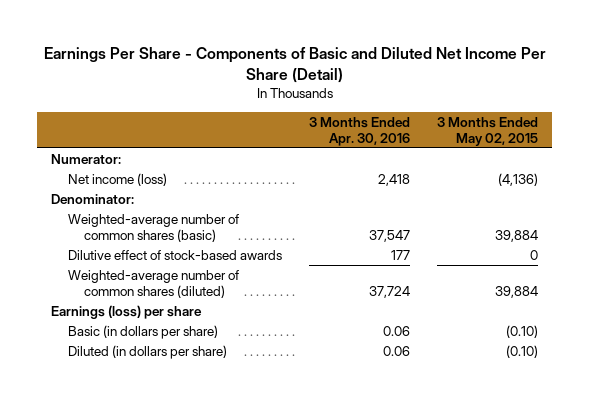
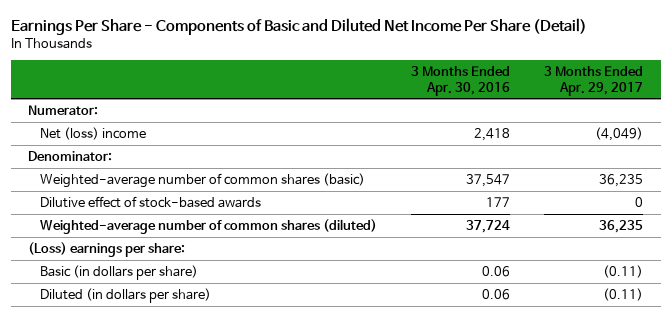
[437,116,539,146] 3 Months Ended May 02, 2015 -> none
none -> [544,66,644,96] 3 Months Ended Apr. 29, 2017
[67,172,167,186] Net income (loss) -> [39,126,146,140] Net (loss) income
[50,304,202,319] Earnings (loss) per share -> [28,241,186,257] (Loss) earnings per share:

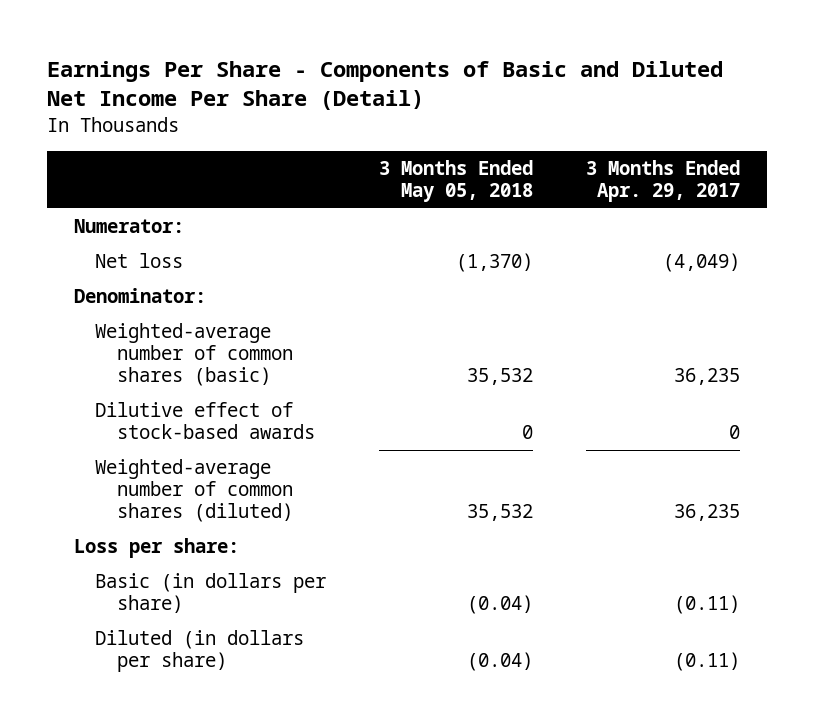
[411,66,511,96] 3 Months Ended Apr. 30, 2016 -> none
none -> [379,160,534,203] 3 Months Ended May 05, 2018
[39,126,146,140] Net (loss) income -> [95,253,184,269] Net loss
[28,241,186,257] (Loss) earnings per share: -> [73,538,239,559] Loss per share:

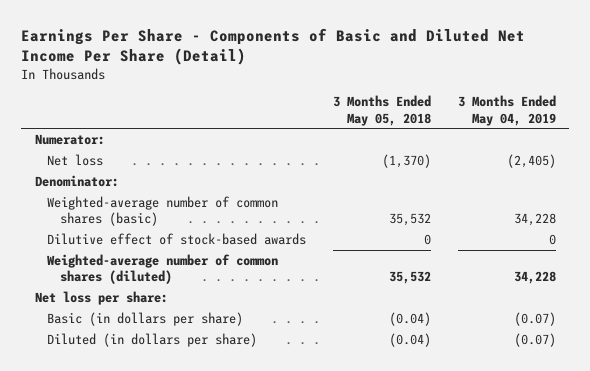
[586,160,741,203] 3 Months Ended Apr. 29, 2017 -> none
none -> [457,95,556,126] 3 Months Ended May 04, 2019
[73,538,239,559] Loss per share: -> [34,290,168,305] Net loss per share:

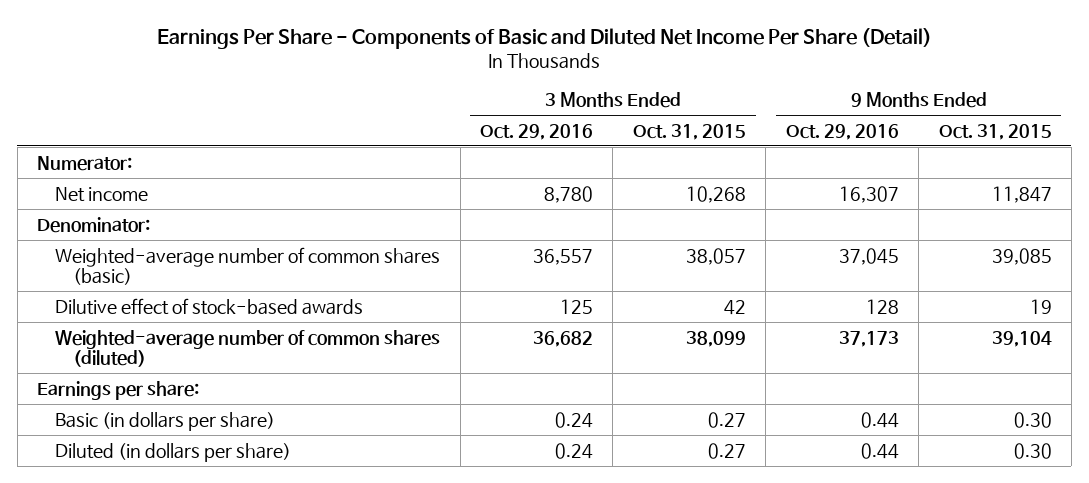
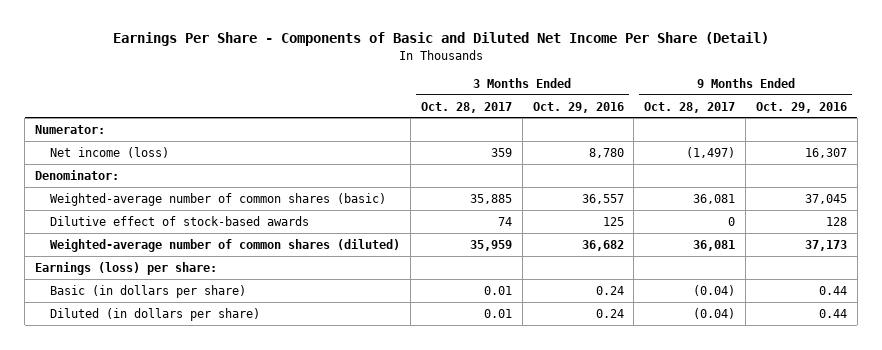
[632,123,746,140] Oct. 31, 2015 -> none
[938,123,1052,140] Oct. 31, 2015 -> none
none -> [420,101,512,113] Oct. 28, 2017
none -> [644,101,736,113] Oct. 28, 2017
[55,186,149,202] Net income -> [50,146,170,158] Net income (loss)
[37,380,200,400] Earnings per share: -> [34,261,217,275] Earnings (loss) per share:

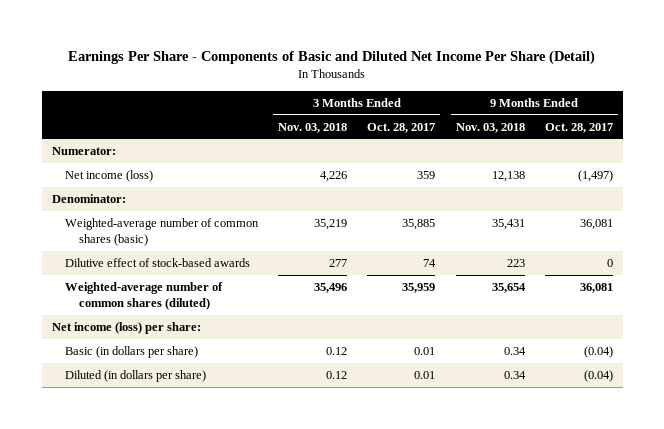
[532,101,624,113] Oct. 29, 2016 -> none
[755,101,847,113] Oct. 29, 2016 -> none
none -> [278,122,348,133] Nov. 03, 2018
none -> [455,122,525,133] Nov. 03, 2018
[34,261,217,275] Earnings (loss) per share: -> [51,322,201,335] Net income (loss) per share:

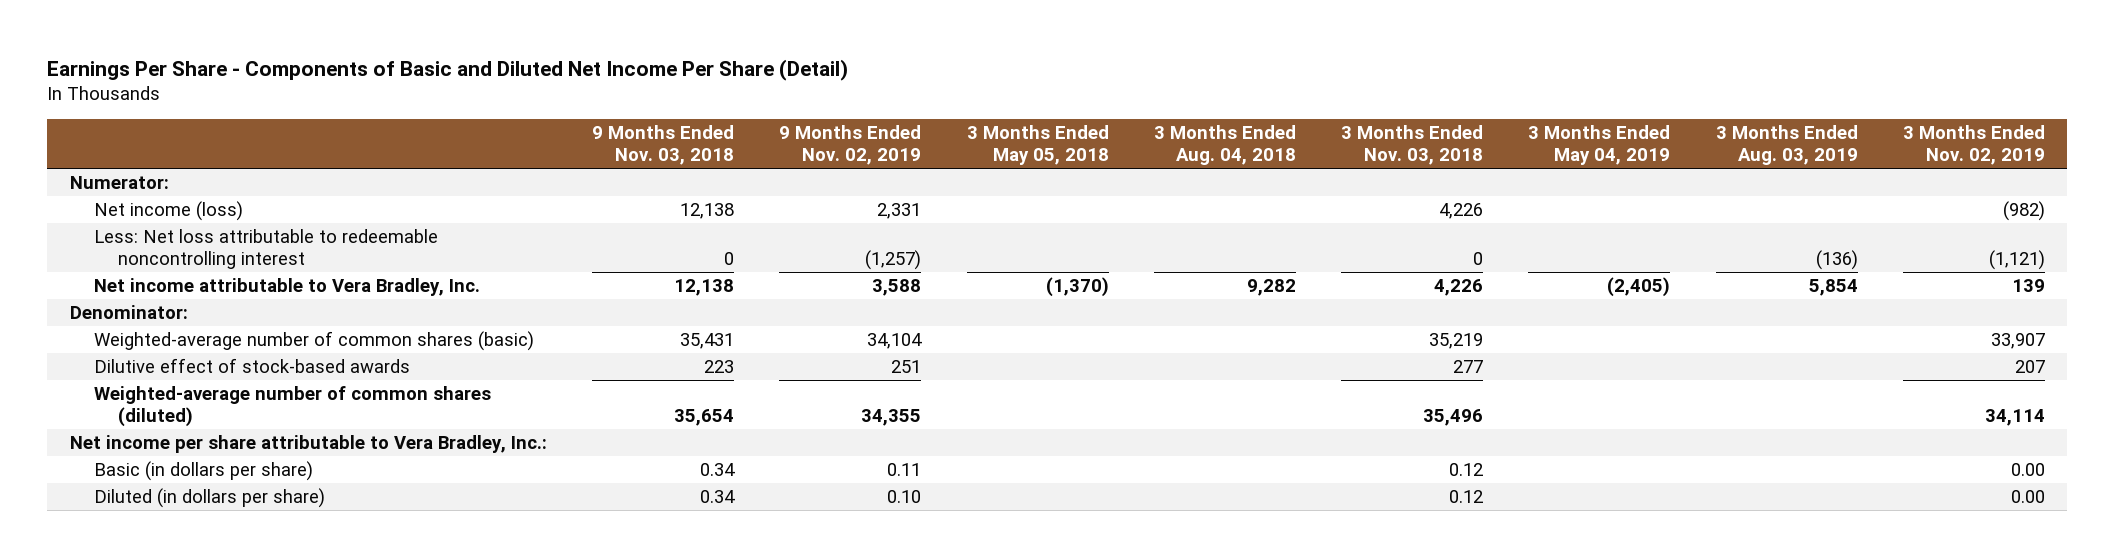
[367,122,436,133] Oct. 28, 2017 -> none
[544,122,613,133] Oct. 28, 2017 -> none
none -> [779,124,922,165] 9 Months Ended Nov. 02, 2019
none -> [966,124,1109,165] 3 Months Ended May 05, 2018
none -> [1153,124,1296,165] 3 Months Ended Aug. 04, 2018
none -> [1528,124,1671,165] 3 Months Ended May 04, 2019
none -> [1715,124,1858,165] 3 Months Ended Aug. 03, 2019
none -> [1902,124,2045,165] 3 Months Ended Nov. 02, 2019
none -> [93,229,438,270] Less: Net loss attributable to redeemable noncontrolling interest
none -> [93,278,480,297] Net income attributable to Vera Bradley, Inc.
[51,322,201,335] Net income (loss) per share: -> [69,435,547,454] Net income per share attributable to Vera Bradley, Inc.:

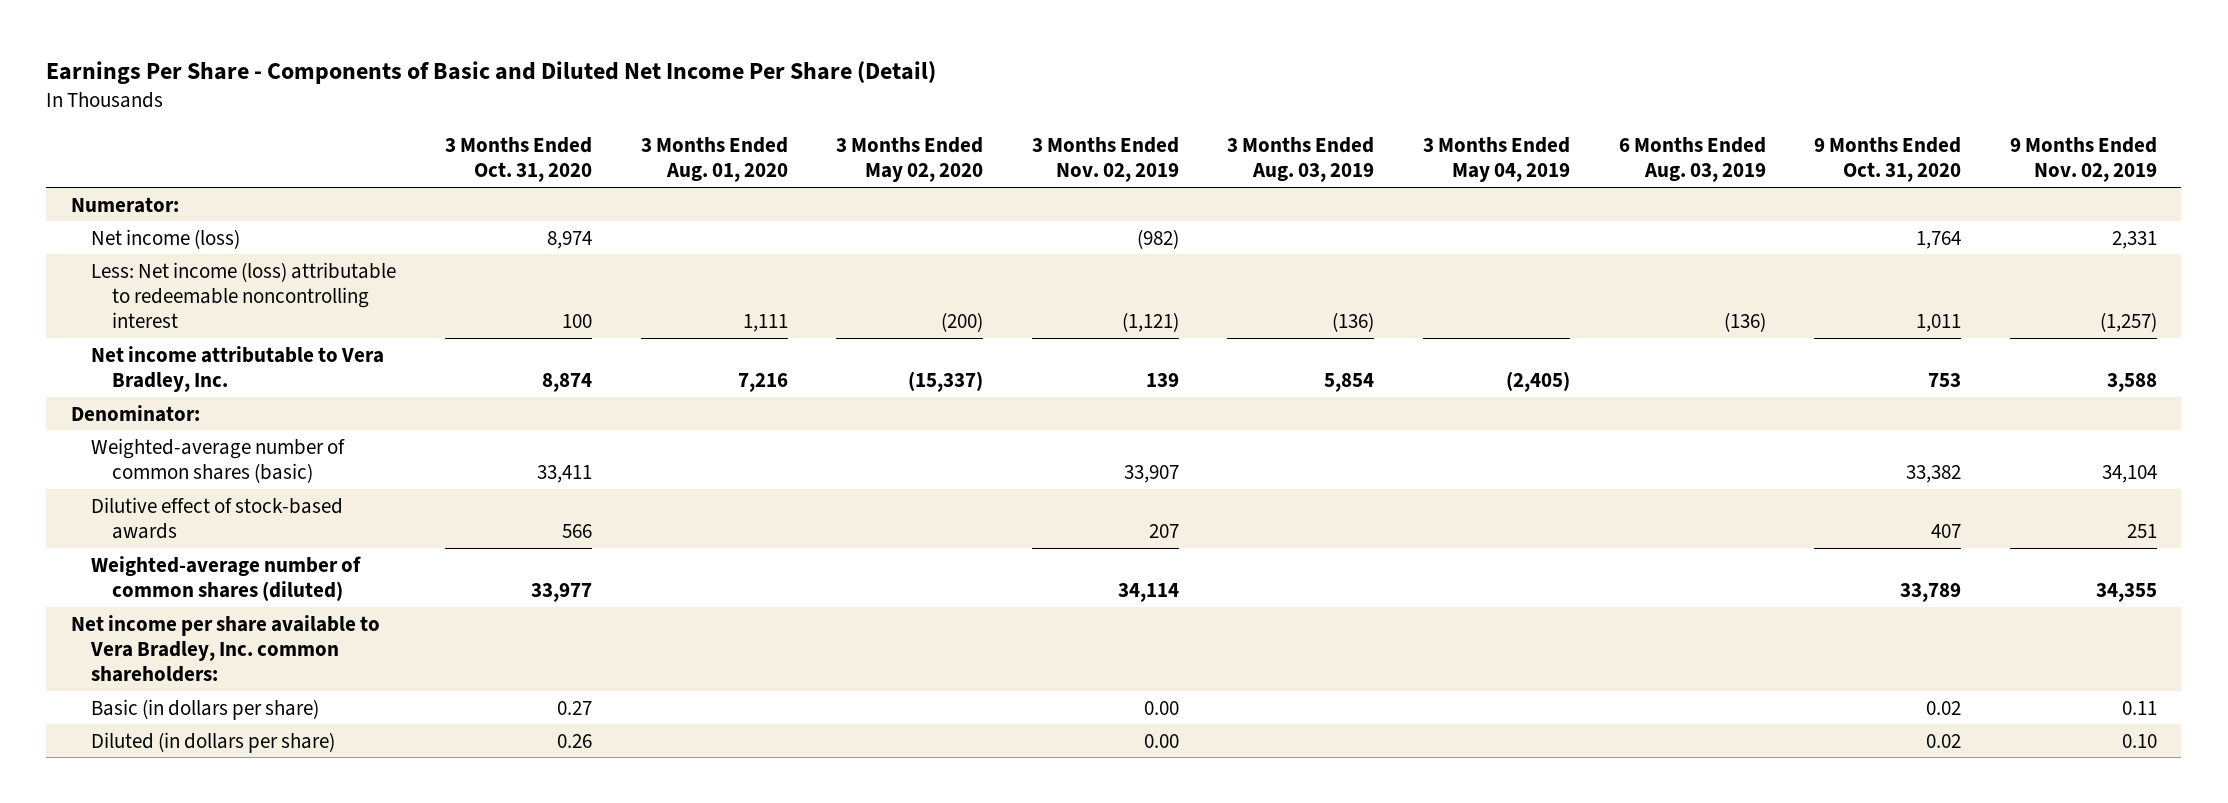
[592,124,735,165] 9 Months Ended Nov. 03, 2018 -> none
[966,124,1109,165] 3 Months Ended May 05, 2018 -> none
[1153,124,1296,165] 3 Months Ended Aug. 04, 2018 -> none
[1341,124,1484,165] 3 Months Ended Nov. 03, 2018 -> none
none -> [444,137,592,183] 3 Months Ended Oct. 31, 2020
none -> [640,137,788,183] 3 Months Ended Aug. 01, 2020
none -> [836,137,984,183] 3 Months Ended May 02, 2020
none -> [1618,137,1766,183] 6 Months Ended Aug. 03, 2019
none -> [1814,137,1962,183] 9 Months Ended Oct. 31, 2020
[93,229,438,270] Less: Net loss attributable to redeemable noncontrolling interest -> [91,261,397,329] Less: Net income (loss) attributable to redeemable noncontrolling interest
[69,435,547,454] Net income per share attributable to Vera Bradley, Inc.: -> [70,614,380,683] Net income per share available to Vera Bradley, Inc. common shareholders:

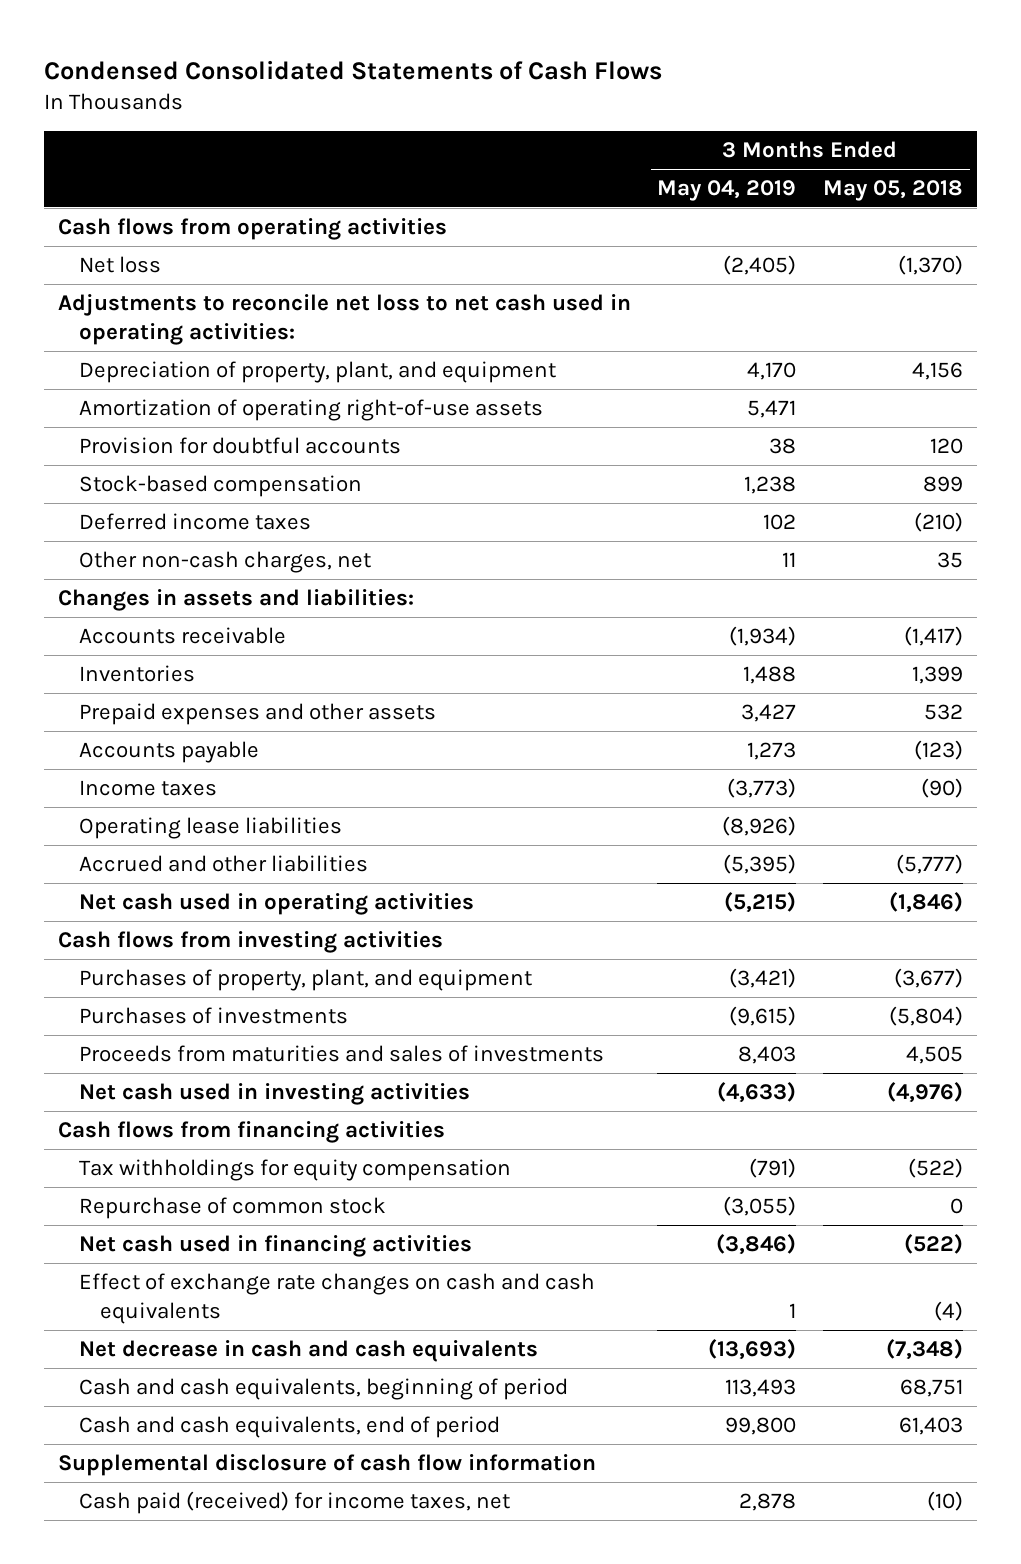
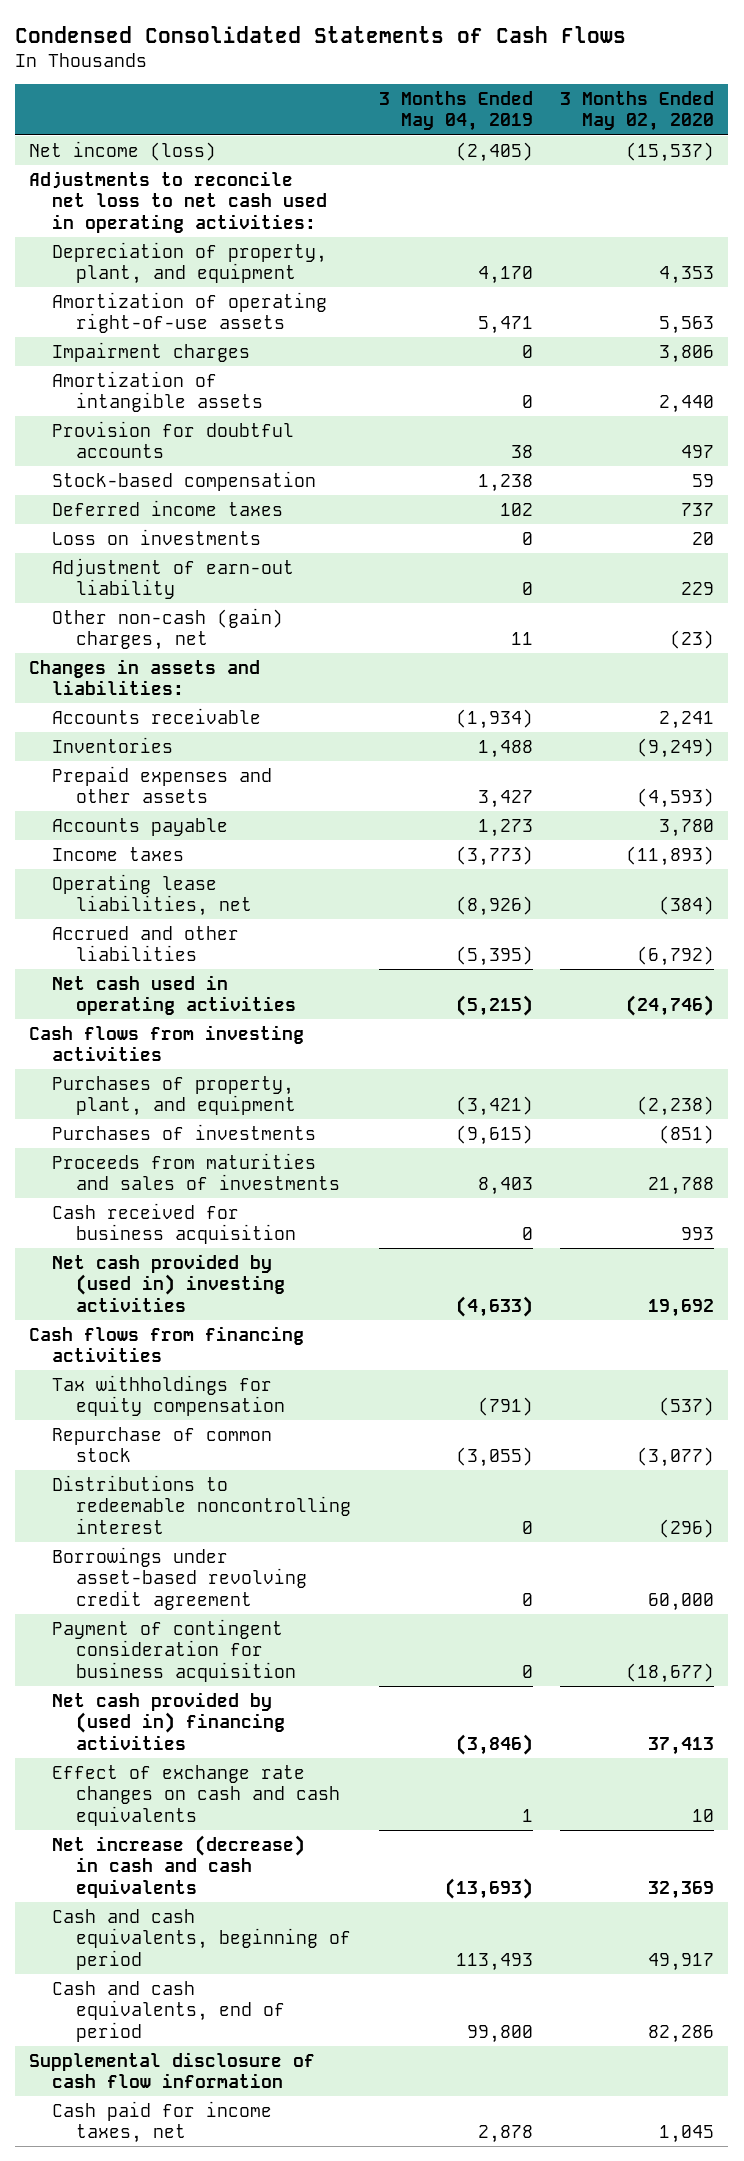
[823,180,964,202] May 05, 2018 -> none
none -> [560,90,715,132] 3 Months Ended May 02, 2020
[57,217,447,240] Cash flows from operating activities -> none
[78,255,161,273] Net loss -> [29,140,217,161] Net income (loss)
none -> [52,341,251,362] Impairment charges
none -> [52,370,263,413] Amortization of intangible assets
none -> [52,528,262,545] Loss on investments
none -> [52,557,295,600] Adjustment of earn-out liability
[78,550,371,573] Other non-cash charges, net -> [52,607,284,651] Other non-cash (gain) charges, net
[78,816,342,839] Operating lease liabilities -> [52,873,252,917] Operating lease liabilities, net
none -> [52,1202,296,1245] Cash received for business acquisition
[78,1082,470,1105] Net cash used in investing activities -> [52,1253,285,1312] Net cash provided by (used in) investing activities
none -> [52,1474,351,1534] Distributions to redeemable noncontrolling interest
none -> [52,1546,307,1610] Borrowings under asset-based revolving credit agreement
none -> [52,1618,296,1682] Payment of contingent consideration for business acquisition
[78,1234,472,1257] Net cash used in financing activities -> [52,1691,285,1750] Net cash provided by (used in) financing activities
[78,1339,538,1362] Net decrease in cash and cash equivalents -> [52,1834,306,1898] Net increase (decrease) in cash and cash equivalents
[78,1490,510,1514] Cash paid (received) for income taxes, net -> [52,2100,273,2144] Cash paid for income taxes, net

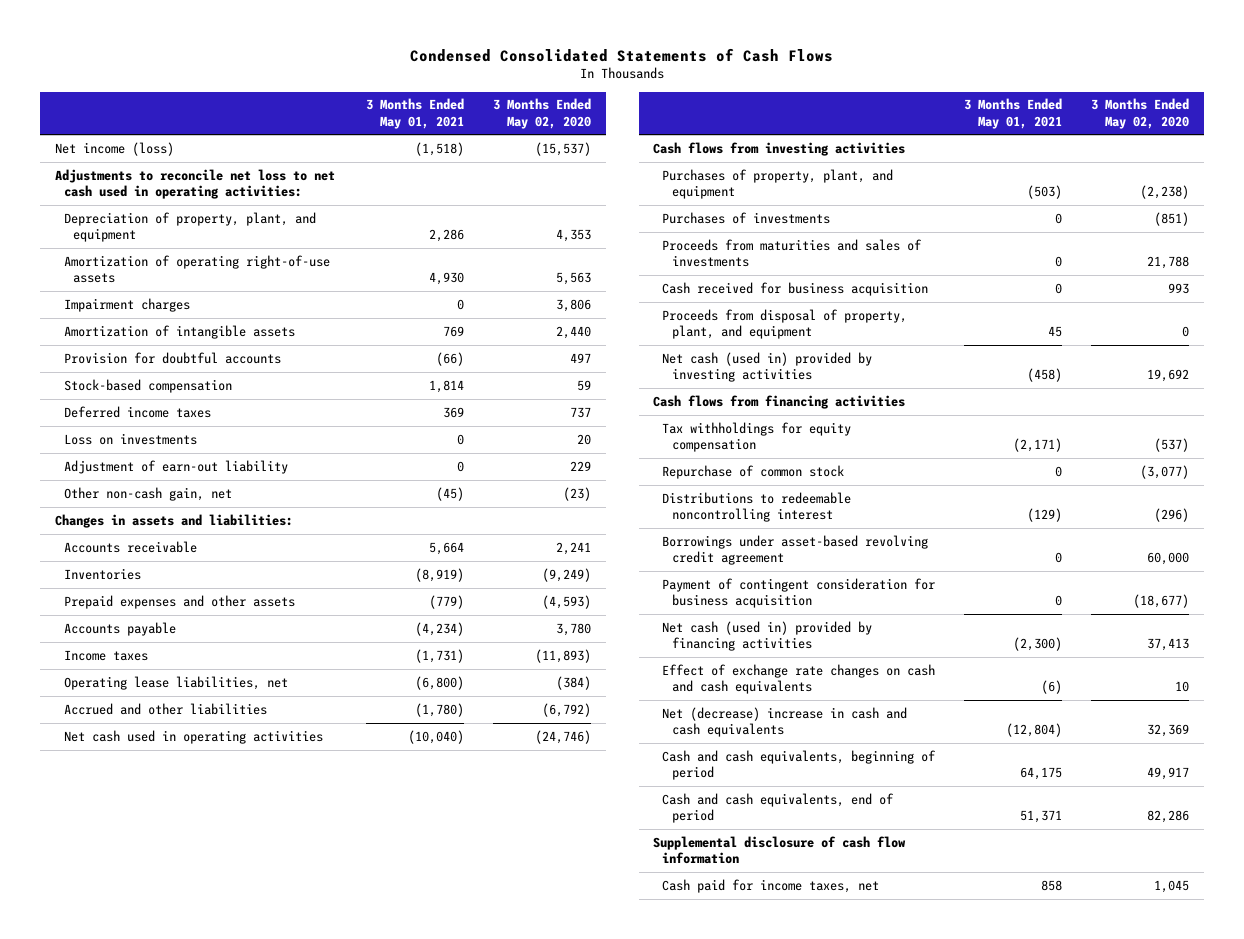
[378,90,533,132] 3 Months Ended May 04, 2019 -> none
none -> [366,98,465,129] 3 Months Ended May 01, 2021
[52,607,284,651] Other non-cash (gain) charges, net -> [64,486,233,501] Other non-cash gain, net
none -> [662,308,908,340] Proceeds from disposal of property, plant, and equipment
[52,1253,285,1312] Net cash provided by (used in) investing activities -> [662,351,873,383] Net cash (used in) provided by investing activities
[52,1691,285,1750] Net cash provided by (used in) financing activities -> [662,620,873,652] Net cash (used in) provided by financing activities
[52,1834,306,1898] Net increase (decrease) in cash and cash equivalents -> [662,706,908,738] Net (decrease) increase in cash and cash equivalents

